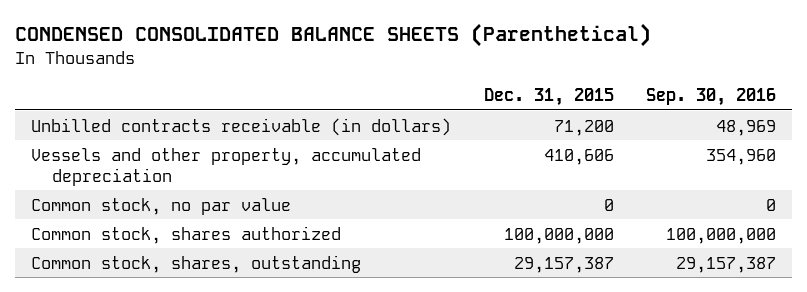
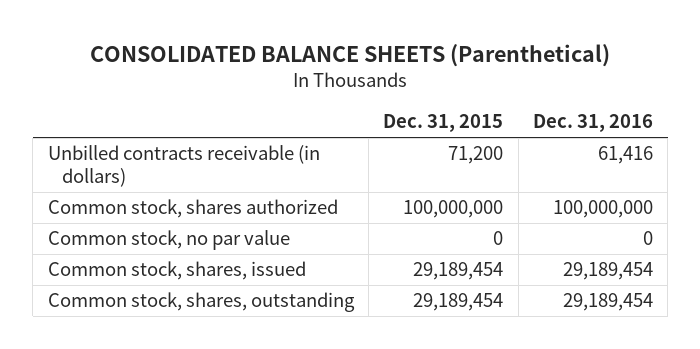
[14,23,651,48] CONDENSED CONSOLIDATED BALANCE SHEETS (Parenthetical) -> [90,43,611,67] CONSOLIDATED BALANCE SHEETS (Parenthetical)
[645,88,776,107] Sep. 30, 2016 -> none
none -> [532,114,653,133] Dec. 31, 2016
[31,147,422,186] Vessels and other property, accumulated depreciation -> none
[31,197,292,215] Common stock, no par value -> [47,230,290,251] Common stock, no par value
none -> [47,261,306,281] Common stock, shares, issued
[513,256,614,273] 29,157,387 -> [413,293,504,312] 29,189,454

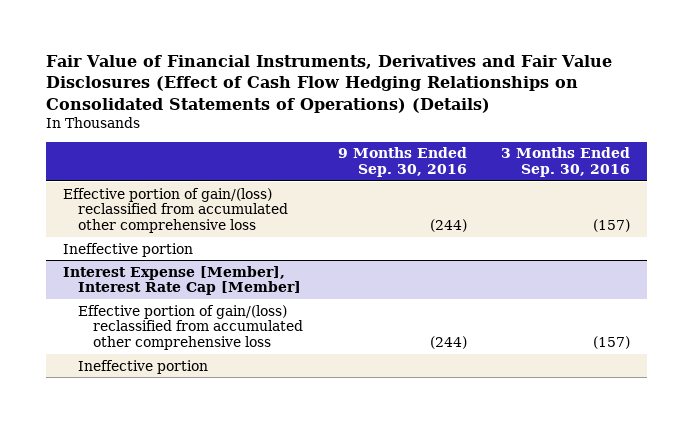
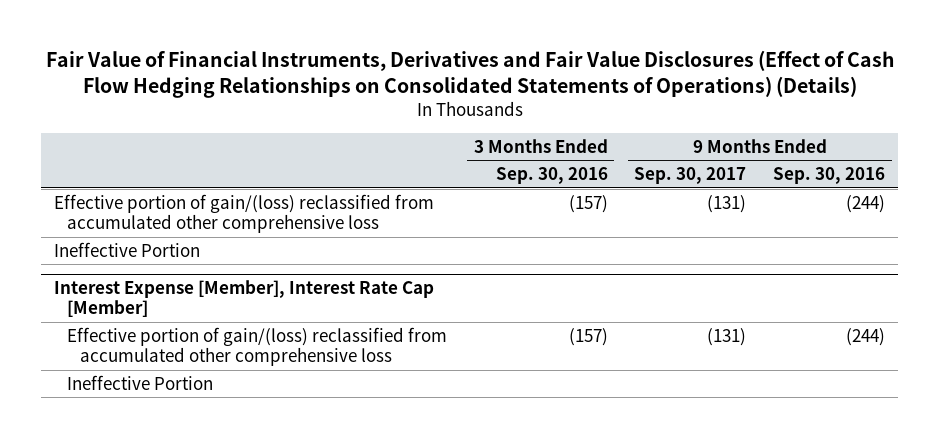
none -> [634,167,747,185] Sep. 30, 2017
[63,242,194,257] Ineffective portion -> [54,241,201,257] Ineffective Portion
[78,359,209,374] Ineffective portion -> [67,374,214,390] Ineffective Portion

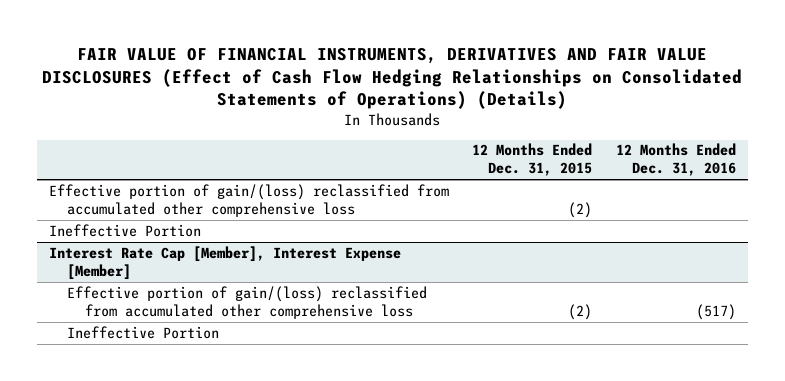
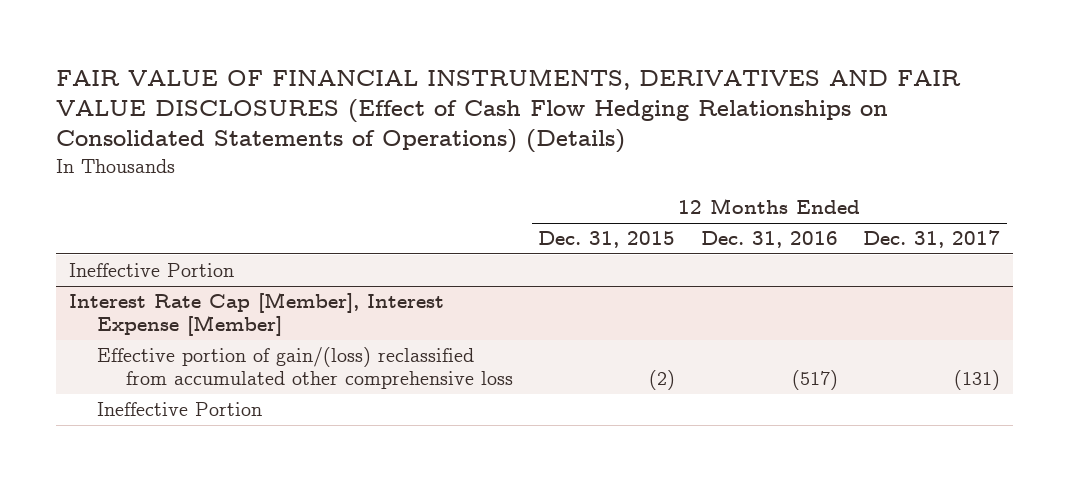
none -> [863,230,1001,249] Dec. 31, 2017
[48,183,449,217] Effective portion of gain/(loss) reclassified from accumulated other comprehensive loss -> none

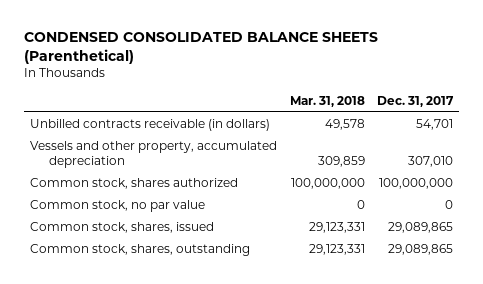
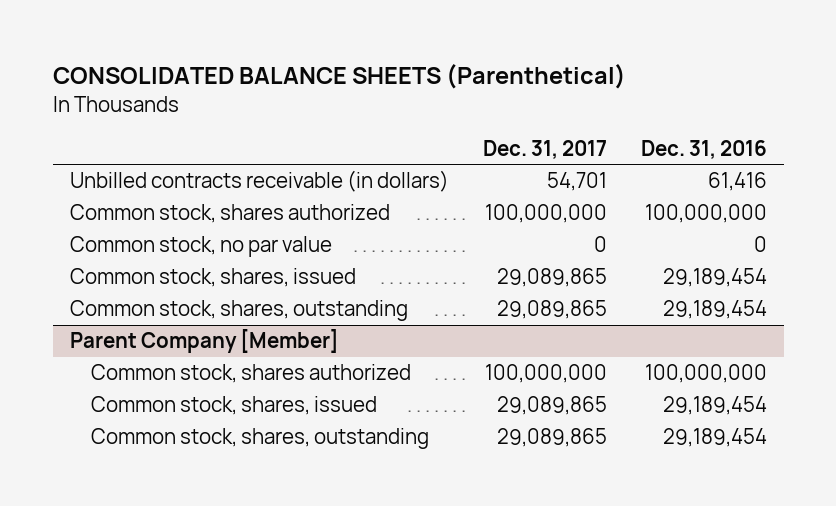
[23,32,378,65] CONDENSED CONSOLIDATED BALANCE SHEETS (Parenthetical) -> [52,64,626,90] CONSOLIDATED BALANCE SHEETS (Parenthetical)
[289,95,365,107] Mar. 31, 2018 -> none
none -> [640,139,767,159] Dec. 31, 2016
[29,141,277,169] Vessels and other property, accumulated depreciation -> none
none -> [69,329,339,354] Parent Company [Member]
none -> [90,364,411,384] Common stock, shares authorized
none -> [90,396,377,416] Common stock, shares, issued
none -> [90,428,429,450] Common stock, shares, outstanding

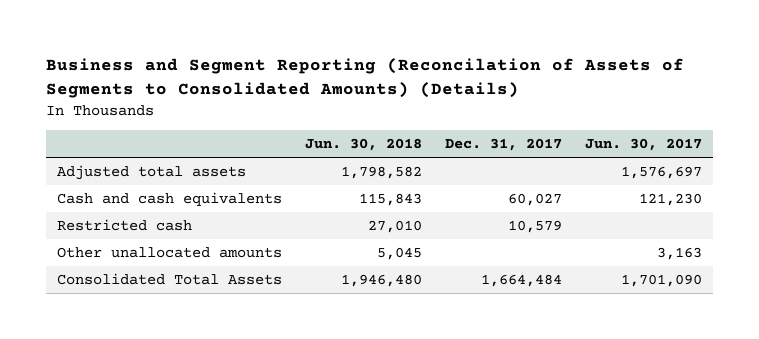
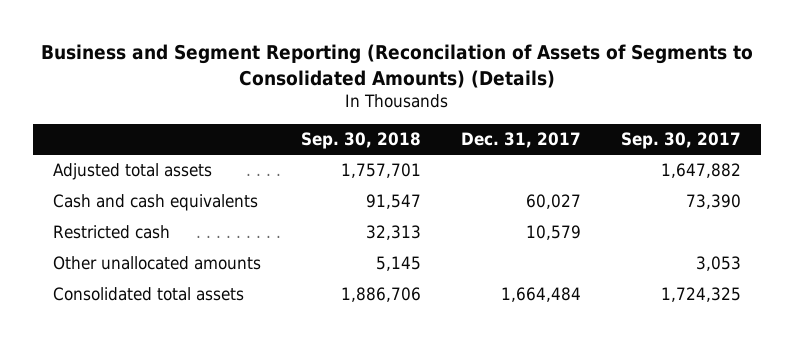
[305,138,423,152] Jun. 30, 2018 -> none
[584,138,702,152] Jun. 30, 2017 -> none
none -> [300,132,421,150] Sep. 30, 2018
none -> [620,132,741,150] Sep. 30, 2017
[57,273,283,286] Consolidated Total Assets -> [52,287,244,302] Consolidated total assets

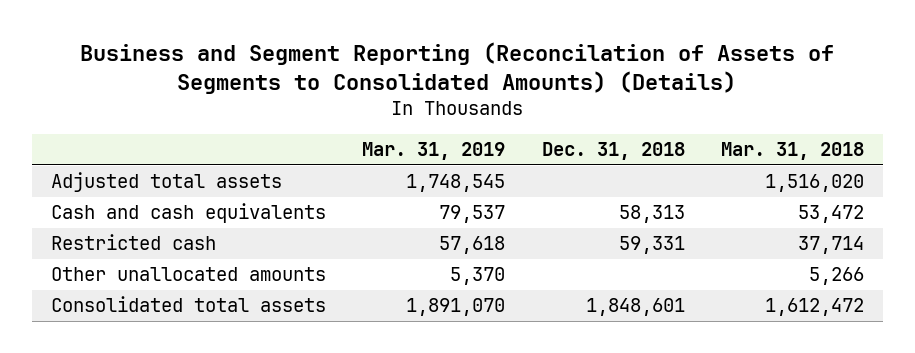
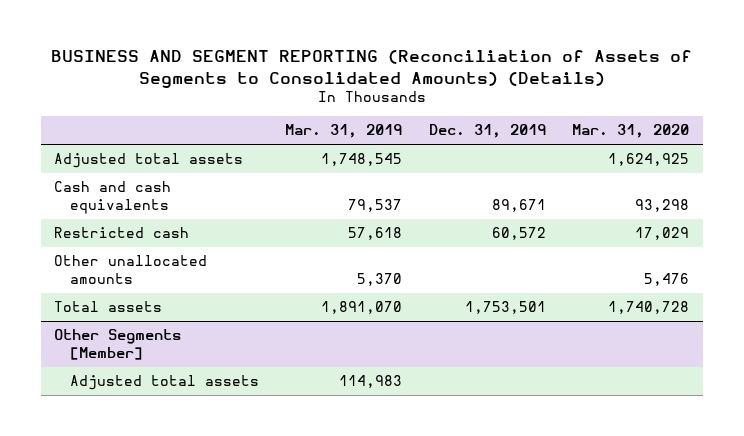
[80,42,835,95] Business and Segment Reporting (Reconcilation of Assets of Segments to Consolidated Amounts) (Details) -> [50,50,692,88] BUSINESS AND SEGMENT REPORTING (Reconciliation of Assets of Segments to Consolidated Amounts) (Details)
[541,142,685,161] Dec. 31, 2018 -> none
[721,142,865,161] Mar. 31, 2018 -> none
none -> [428,124,546,139] Dec. 31, 2019
none -> [572,124,690,139] Mar. 31, 2020
[50,296,326,313] Consolidated total assets -> [54,301,163,313] Total assets
none -> [54,329,182,360] Other Segments [Member]
none -> [69,375,259,391] Adjusted total assets

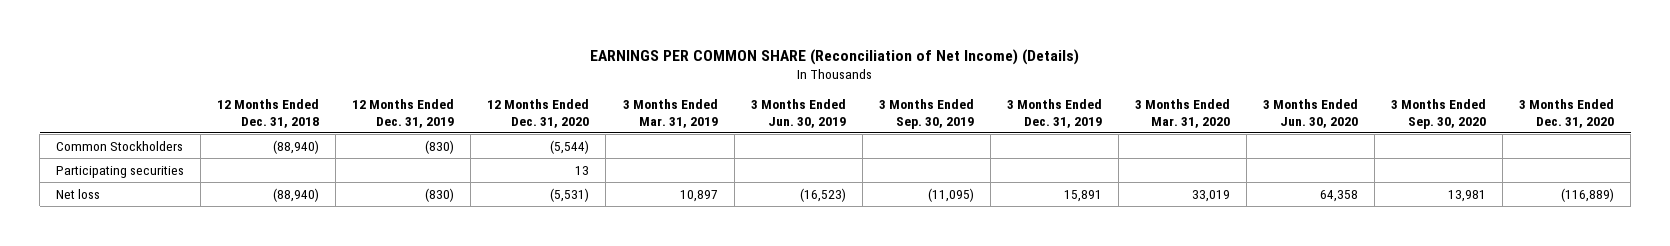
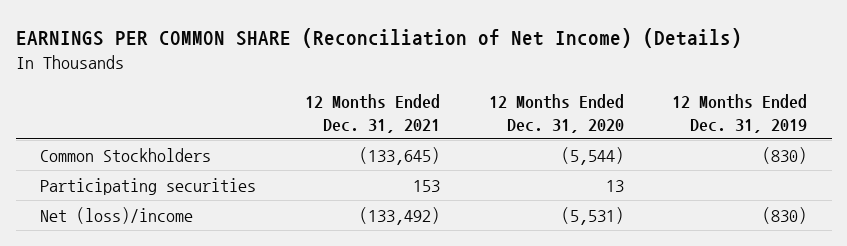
[217,99,320,128] 12 Months Ended Dec. 31, 2018 -> none
[622,99,718,128] 3 Months Ended Mar. 31, 2019 -> none
[750,99,846,128] 3 Months Ended Jun. 30, 2019 -> none
[878,99,974,129] 3 Months Ended Sep. 30, 2019 -> none
[1006,99,1102,128] 3 Months Ended Dec. 31, 2019 -> none
[1134,99,1230,128] 3 Months Ended Mar. 31, 2020 -> none
[1262,99,1358,128] 3 Months Ended Jun. 30, 2020 -> none
[1390,99,1486,129] 3 Months Ended Sep. 30, 2020 -> none
[1518,99,1614,128] 3 Months Ended Dec. 31, 2020 -> none
none -> [304,93,440,133] 12 Months Ended Dec. 31, 2021
[56,188,101,199] Net loss -> [39,206,193,224] Net (loss)/income

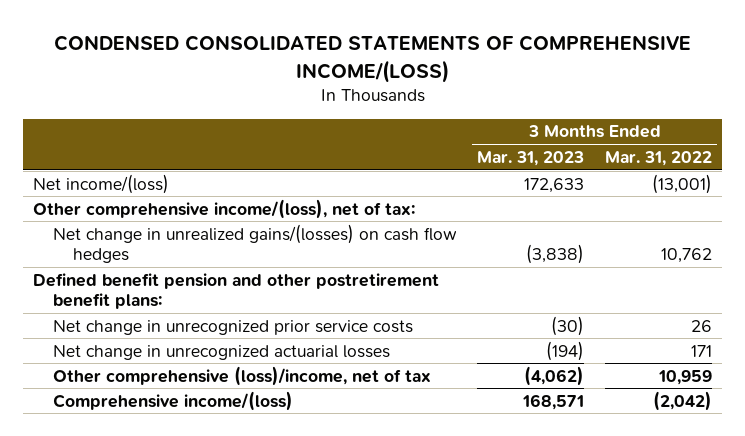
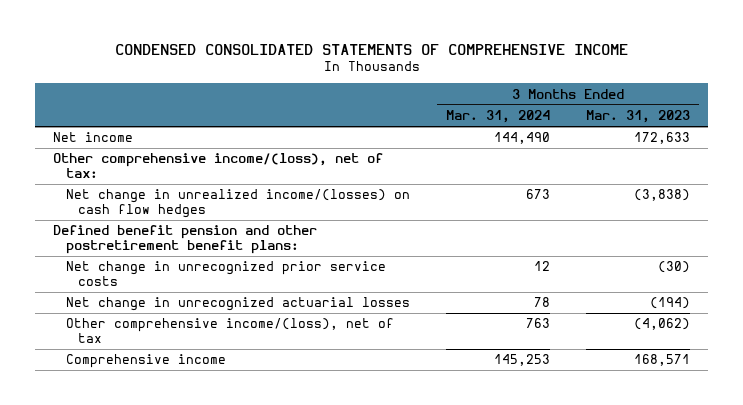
[53,35,691,83] CONDENSED CONSOLIDATED STATEMENTS OF COMPREHENSIVE INCOME/(LOSS) -> [114,43,628,55] CONDENSED CONSOLIDATED STATEMENTS OF COMPREHENSIVE INCOME
[604,150,712,166] Mar. 31, 2022 -> none
none -> [445,110,550,124] Mar. 31, 2024
[33,173,170,194] Net income/(loss) -> [53,132,134,143] Net income
[53,223,458,264] Net change in unrealized gains/(losses) on cash flow hedges -> [65,189,410,219] Net change in unrealized income/(losses) on cash flow hedges
[53,365,432,386] Other comprehensive (loss)/income, net of tax -> [65,318,394,344] Other comprehensive income/(loss), net of tax
[53,390,294,411] Comprehensive income/(loss) -> [65,354,226,369] Comprehensive income

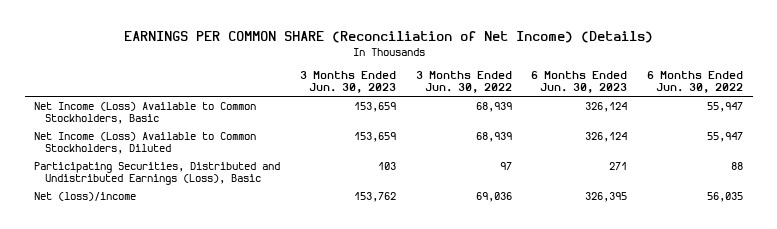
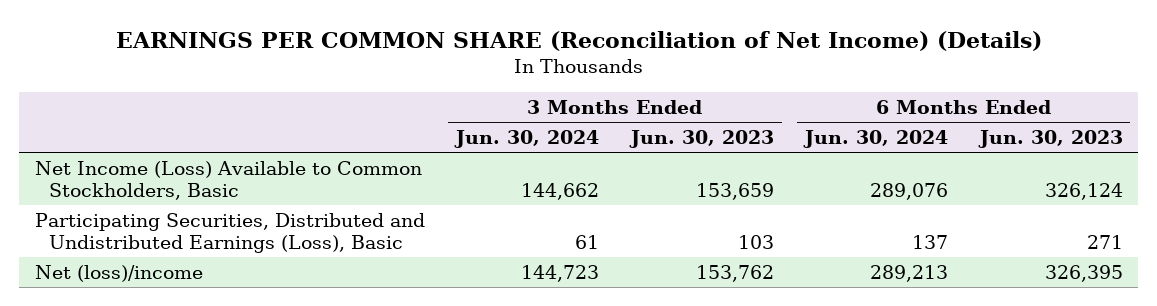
[415,71,512,94] 3 Months Ended Jun. 30, 2022 -> none
[647,71,744,94] 6 Months Ended Jun. 30, 2022 -> none
none -> [454,129,600,148] Jun. 30, 2024
none -> [803,129,949,148] Jun. 30, 2024
[34,131,257,155] Net Income (Loss) Available to Common Stockholders, Diluted -> none

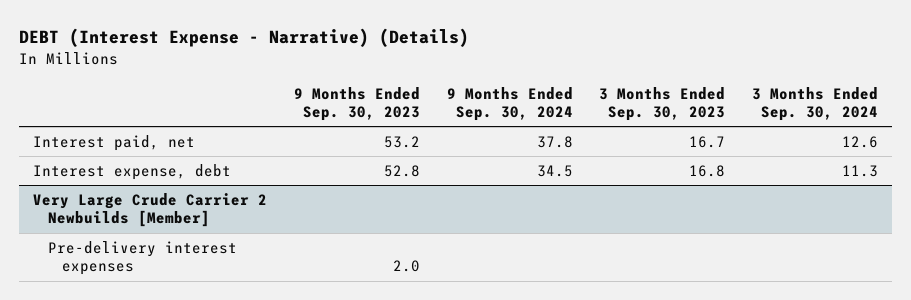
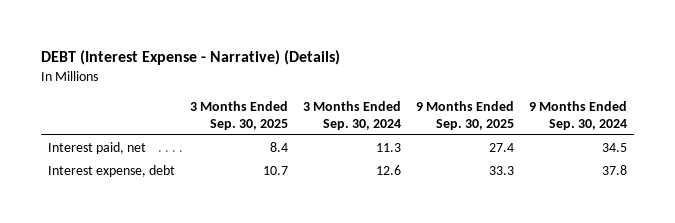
[293,86,420,122] 9 Months Ended Sep. 30, 2023 -> none
[599,86,726,122] 3 Months Ended Sep. 30, 2023 -> none
none -> [190,100,289,130] 3 Months Ended Sep. 30, 2025
none -> [415,100,514,130] 9 Months Ended Sep. 30, 2025
[32,192,267,228] Very Large Crude Carrier 2 Newbuilds [Member] -> none
[47,240,237,276] Pre-delivery interest expenses -> none
[536,135,573,148] 37.8 -> [601,143,627,153] 34.5
[842,135,879,148] 12.6 -> [376,143,402,153] 11.3
[536,164,573,177] 34.5 -> [601,165,627,176] 37.8
[842,164,879,177] 11.3 -> [376,165,402,176] 12.6

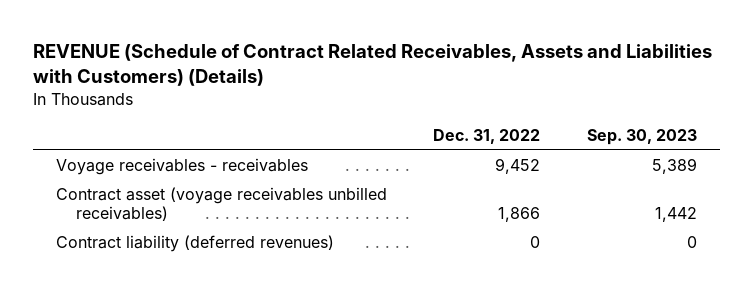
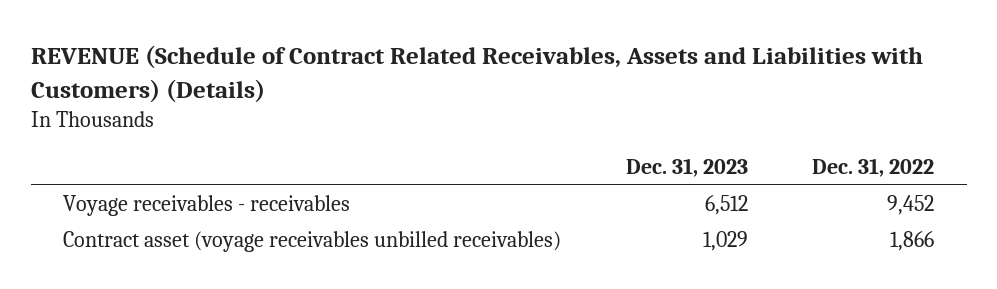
[586,129,697,146] Sep. 30, 2023 -> none
none -> [625,158,748,178] Dec. 31, 2023
[55,235,334,253] Contract liability (deferred revenues) -> none

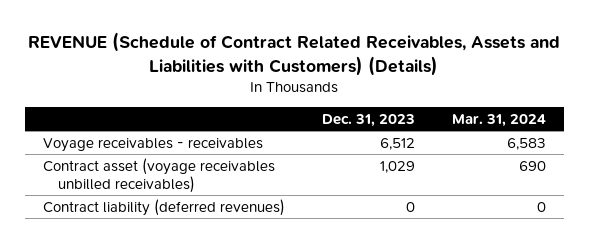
[812,158,935,178] Dec. 31, 2022 -> none
none -> [451,113,546,127] Mar. 31, 2024
none -> [43,198,286,216] Contract liability (deferred revenues)

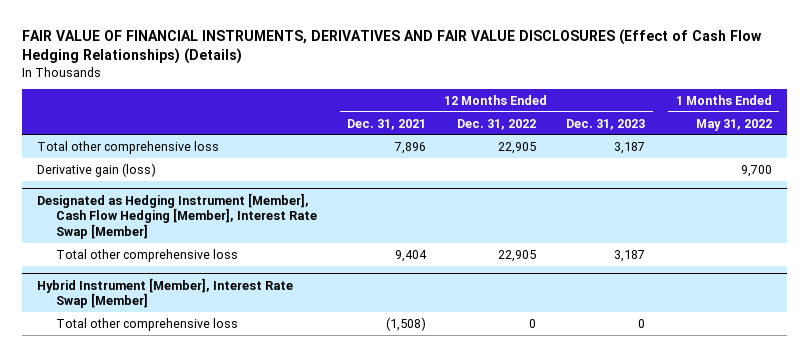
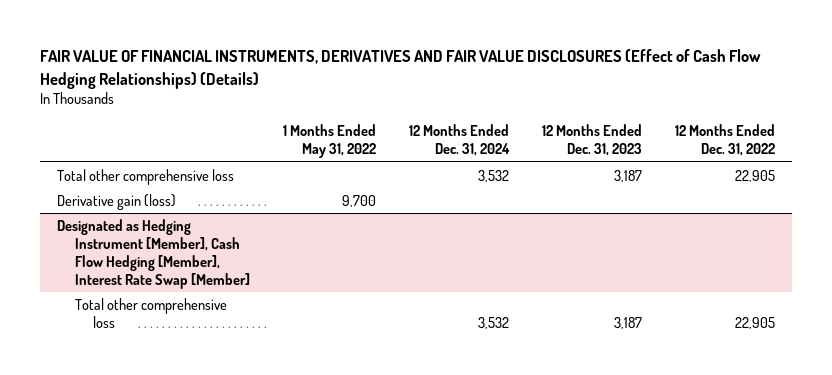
[347,118,427,130] Dec. 31, 2021 -> none
none -> [409,124,511,157] 12 Months Ended Dec. 31, 2024
[37,277,294,309] Hybrid Instrument [Member], Interest Rate Swap [Member] -> none
[55,317,238,331] Total other comprehensive loss -> none

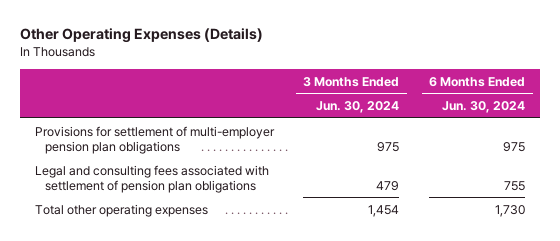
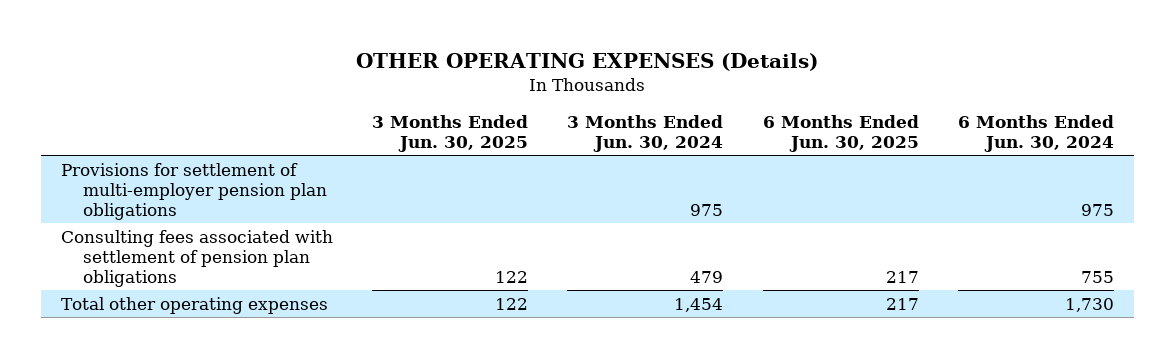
[19,28,263,44] Other Operating Expenses (Details) -> [356,52,819,71] OTHER OPERATING EXPENSES (Details)
none -> [372,115,529,153] 3 Months Ended Jun. 30, 2025
none -> [762,115,919,153] 6 Months Ended Jun. 30, 2025
[34,164,269,193] Legal and consulting fees associated with settlement of pension plan obligations -> [60,229,333,287] Consulting fees associated with settlement of pension plan obligations

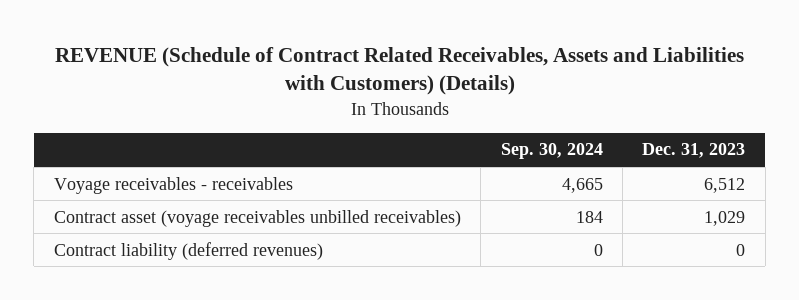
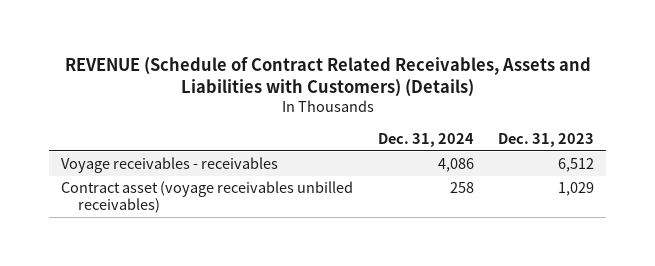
[500,143,603,160] Sep. 30, 2024 -> none
none -> [377,132,474,147] Dec. 31, 2024
[53,241,323,260] Contract liability (deferred revenues) -> none

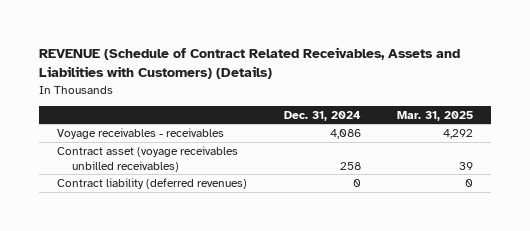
[498,132,595,147] Dec. 31, 2023 -> none
none -> [396,110,473,121] Mar. 31, 2025
none -> [57,177,248,189] Contract liability (deferred revenues)

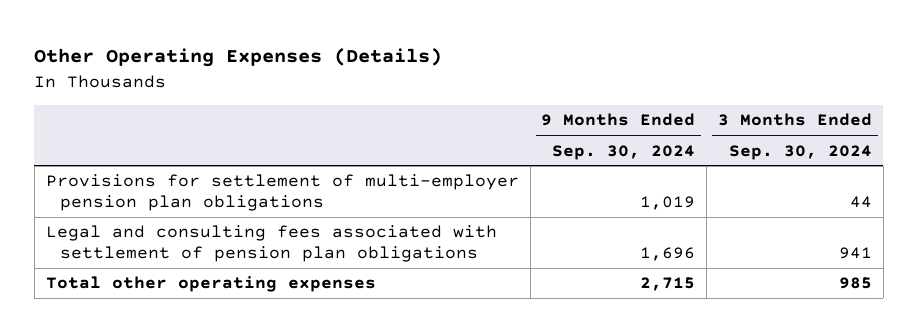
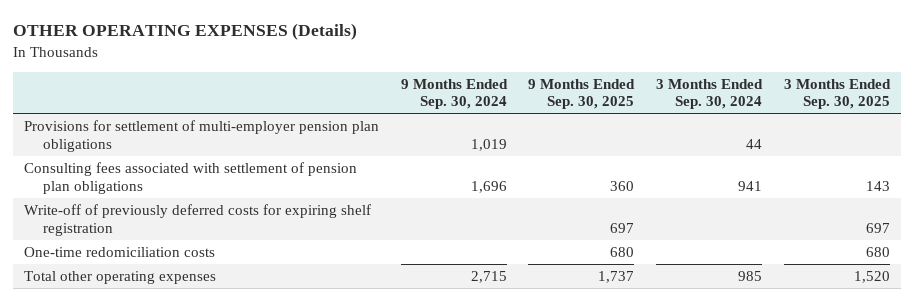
[34,48,443,68] Other Operating Expenses (Details) -> [12,23,357,41] OTHER OPERATING EXPENSES (Details)
none -> [528,78,636,110] 9 Months Ended Sep. 30, 2025
none -> [784,78,892,110] 3 Months Ended Sep. 30, 2025
[45,225,497,263] Legal and consulting fees associated with settlement of pension plan obligations -> [23,161,357,194] Consulting fees associated with settlement of pension plan obligations
none -> [23,203,371,236] Write-off of previously deferred costs for expiring shelf registration
none -> [23,246,215,257] One-time redomiciliation costs

